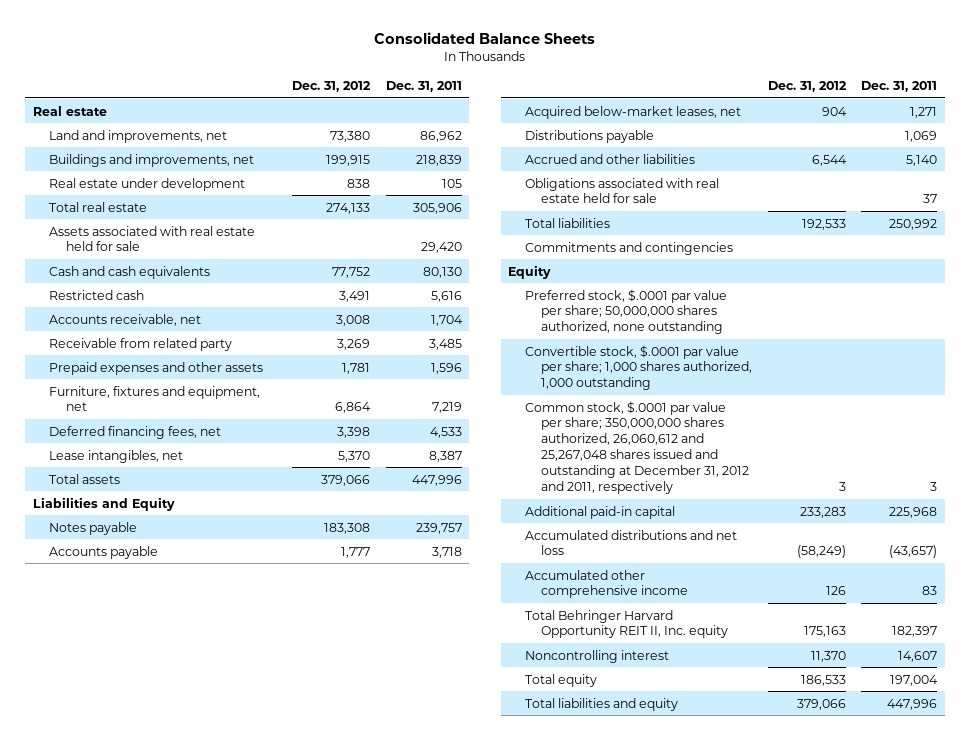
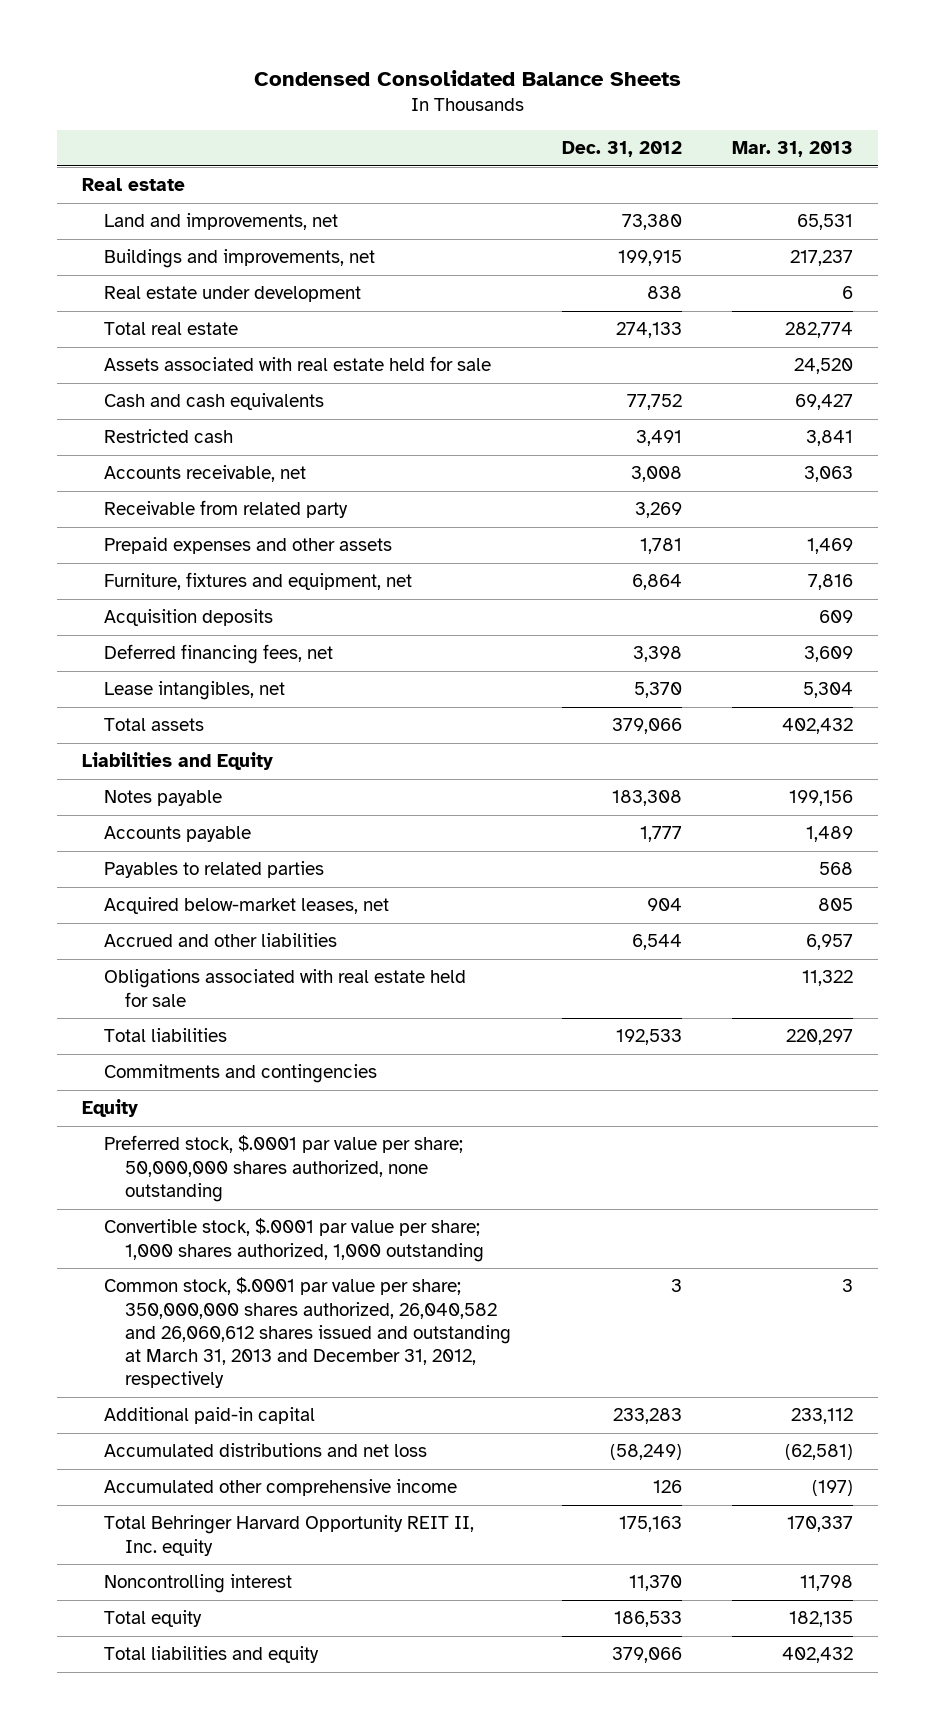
[374,32,596,45] Consolidated Balance Sheets -> [253,70,681,87] Condensed Consolidated Balance Sheets
[385,81,462,93] Dec. 31, 2011 -> none
none -> [732,141,854,158] Mar. 31, 2013
none -> [103,609,273,627] Acquisition deposits
none -> [103,861,324,879] Payables to related parties
[524,129,654,143] Distributions payable -> none
[524,400,750,495] Common stock, $.0001 par value per share; 350,000,000 shares authorized, 26,060,612 and 25,267,048 shares issued and outstanding at December 31, 2012 and 2011, respectively -> [103,1277,512,1389] Common stock, $.0001 par value per share; 350,000,000 shares authorized, 26,040,582 and 26,060,612 shares issued and outstanding at March 31, 2013 and December 31, 2012, respectively

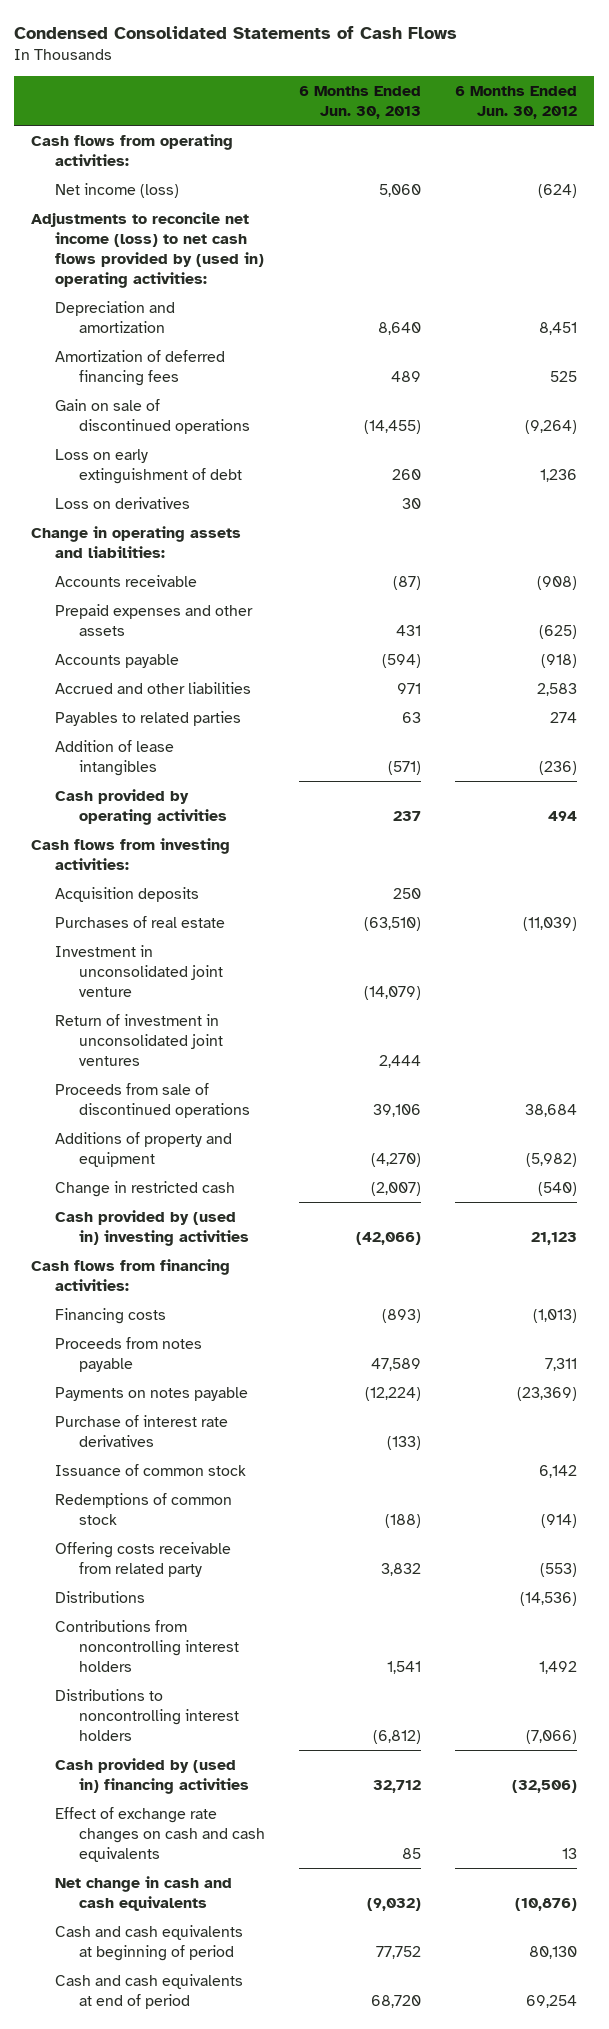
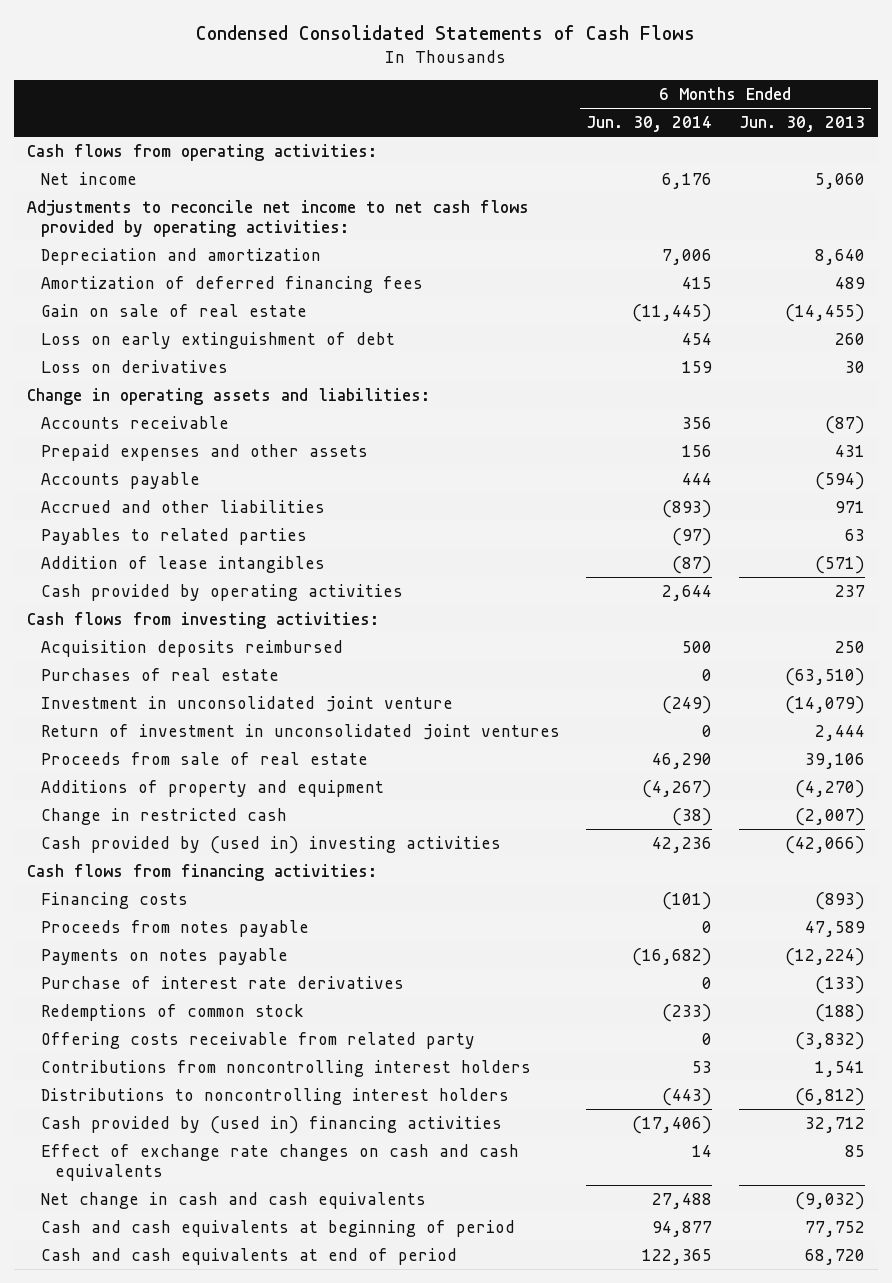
[455,85,578,119] 6 Months Ended Jun. 30, 2012 -> none
none -> [586,116,713,133] Jun. 30, 2014
[55,182,180,198] Net income (loss) -> [40,171,137,185] Net income
[31,211,265,289] Adjustments to reconcile net income (loss) to net cash flows provided by (used in) operating activities: -> [27,199,530,237] Adjustments to reconcile net income to net cash flows provided by operating activities:
[55,398,250,435] Gain on sale of discontinued operations -> [40,303,307,317] Gain on sale of real estate
[55,886,200,902] Acquisition deposits -> [40,639,343,657] Acquisition deposits reimbursed
[55,1082,250,1119] Proceeds from sale of discontinued operations -> [40,751,368,765] Proceeds from sale of real estate
[55,1463,247,1476] Issuance of common stock -> none
[55,1590,146,1603] Distributions -> none
[381,1563,422,1577] 3,832 -> [794,1031,865,1050] (3,832)

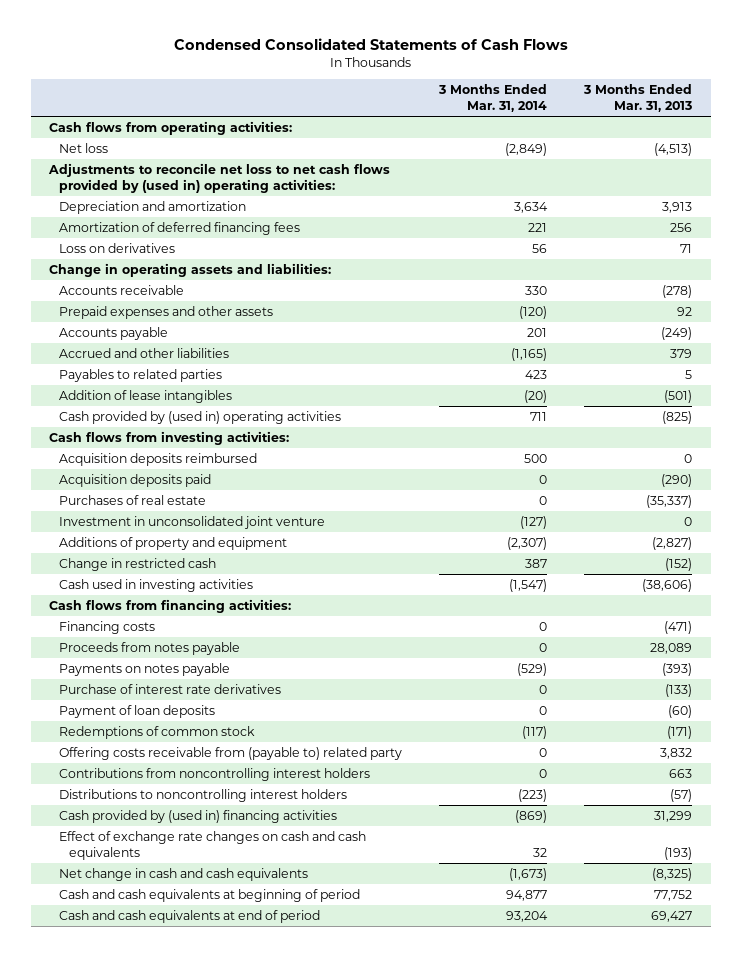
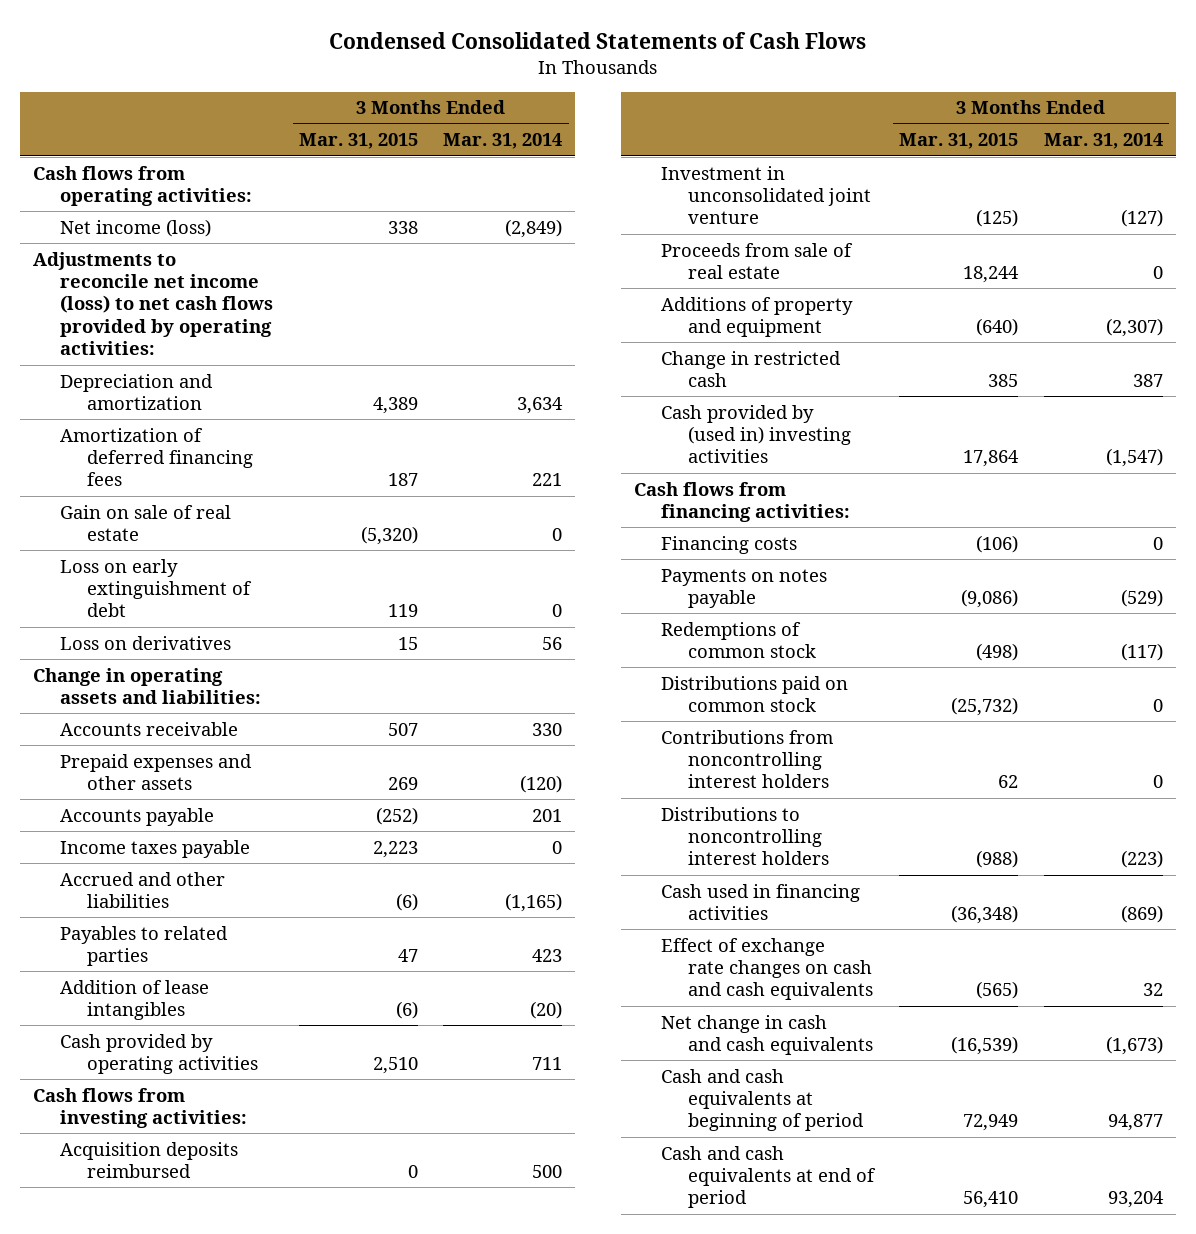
[583,84,693,112] 3 Months Ended Mar. 31, 2013 -> none
none -> [298,133,418,150] Mar. 31, 2015
[59,142,109,153] Net loss -> [60,218,212,237] Net income (loss)
[48,162,391,193] Adjustments to reconcile net loss to net cash flows provided by (used in) operating activities: -> [33,251,274,356] Adjustments to reconcile net income (loss) to net cash flows provided by operating activities:
none -> [60,504,232,541] Gain on sale of real estate
none -> [60,558,253,618] Loss on early extinguishment of debt
none -> [60,839,251,858] Income taxes payable
[59,410,342,424] Cash provided by (used in) operating activities -> [60,1033,259,1074] Cash provided by operating activities
[59,473,212,487] Acquisition deposits paid -> none
[59,494,207,505] Purchases of real estate -> none
none -> [660,242,853,279] Proceeds from sale of real estate
[59,578,254,592] Cash used in investing activities -> [660,404,851,464] Cash provided by (used in) investing activities
[59,641,241,655] Proceeds from notes payable -> none
[59,683,282,694] Purchase of interest rate derivatives -> none
[59,704,216,718] Payment of loan deposits -> none
[59,746,403,760] Offering costs receivable from (payable to) related party -> none
none -> [660,675,848,712] Distributions paid on common stock
[59,809,338,823] Cash provided by (used in) financing activities -> [660,883,860,920] Cash used in financing activities

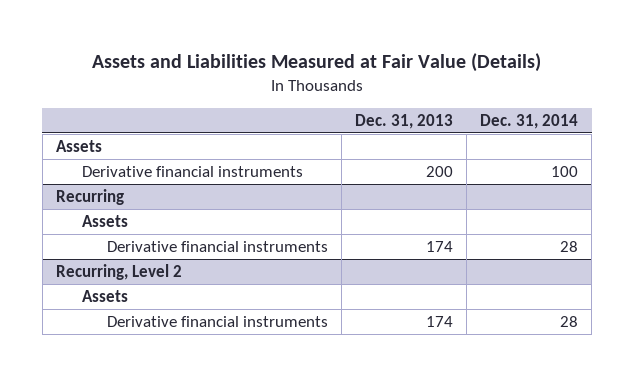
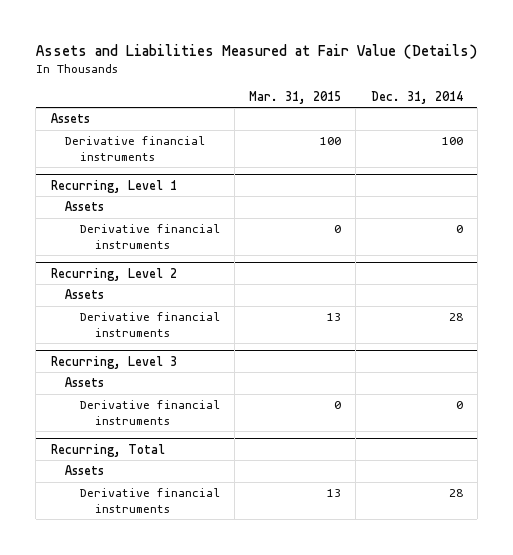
[355,113,454,129] Dec. 31, 2013 -> none
none -> [249,90,342,104] Mar. 31, 2015
[55,189,124,206] Recurring -> none
none -> [50,180,177,194] Recurring, Level 1
[560,241,579,253] 28 -> [455,225,463,234] 0
none -> [50,356,177,370] Recurring, Level 3
none -> [65,377,105,388] Assets
none -> [79,400,220,425] Derivative financial instruments
none -> [50,444,165,458] Recurring, Total
none -> [65,465,105,476] Assets
none -> [79,488,220,513] Derivative financial instruments

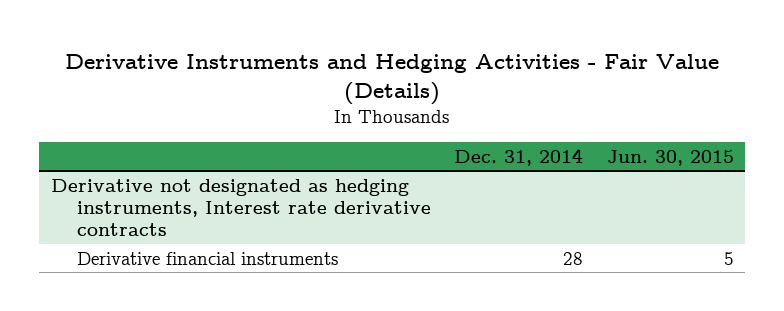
[35,43,477,59] Assets and Liabilities Measured at Fair Value (Details) -> [65,53,720,105] Derivative Instruments and Hedging Activities - Fair Value (Details)
[249,90,342,104] Mar. 31, 2015 -> none
none -> [606,149,734,166] Jun. 30, 2015
[50,113,90,124] Assets -> none
[65,136,206,161] Derivative financial instruments -> none
[50,180,177,194] Recurring, Level 1 -> none
[65,201,105,212] Assets -> none
[79,224,220,249] Derivative financial instruments -> none
[50,268,177,282] Recurring, Level 2 -> none
[65,289,105,300] Assets -> none
[79,312,220,337] Derivative financial instruments -> none
[50,356,177,370] Recurring, Level 3 -> none
[65,377,105,388] Assets -> none
[79,400,220,425] Derivative financial instruments -> none
[50,444,165,458] Recurring, Total -> none
[65,465,105,476] Assets -> none
none -> [50,178,432,237] Derivative not designated as hedging instruments, Interest rate derivative contracts

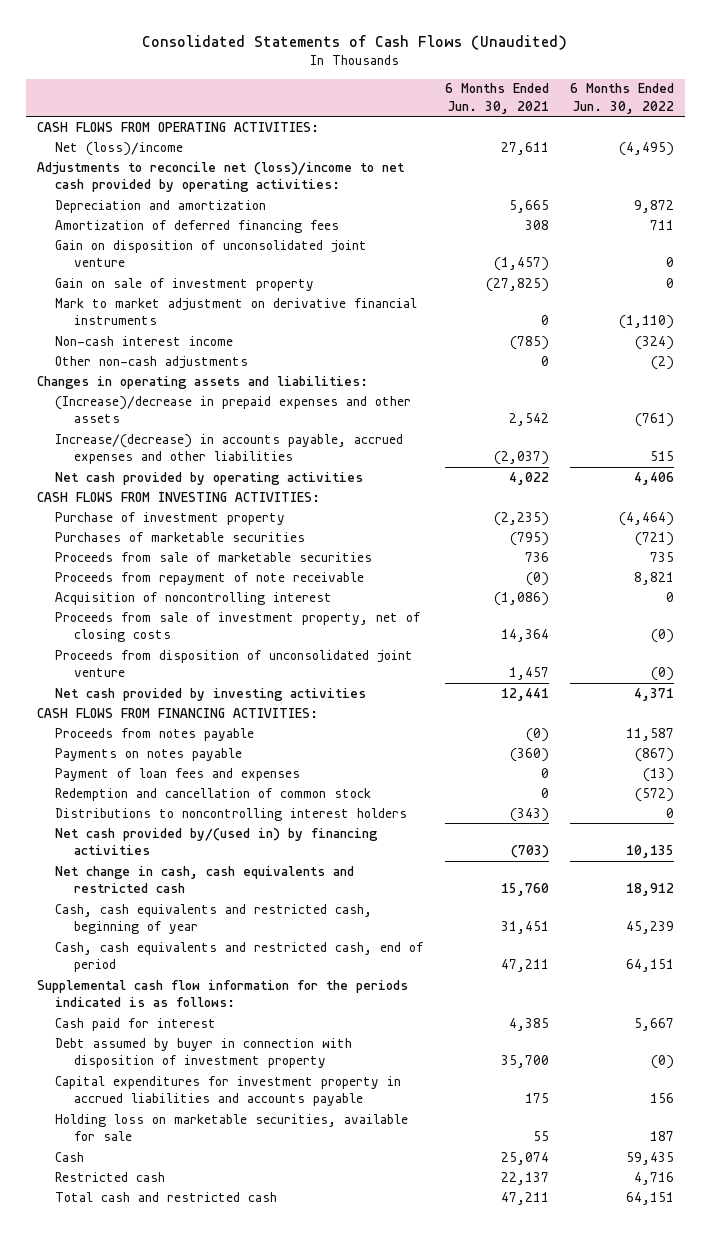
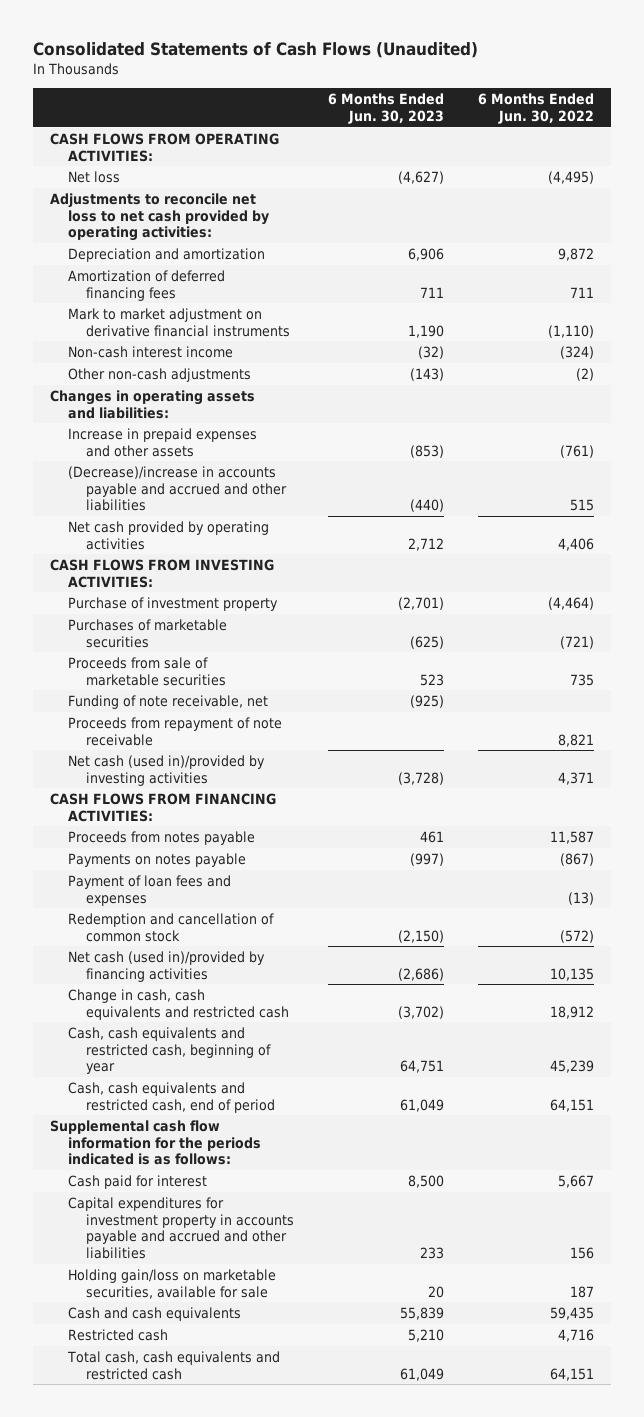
[444,83,549,114] 6 Months Ended Jun. 30, 2021 -> none
none -> [327,93,444,124] 6 Months Ended Jun. 30, 2023
[55,141,184,156] Net (loss)/income -> [67,170,120,183] Net loss
[36,161,405,192] Adjustments to reconcile net (loss)/income to net cash provided by operating activities: -> [49,192,269,242] Adjustments to reconcile net loss to net cash provided by operating activities:
[55,239,368,267] Gain on disposition of unconsolidated joint venture -> none
[55,277,315,291] Gain on sale of investment property -> none
[55,395,412,423] (Increase)/decrease in prepaid expenses and other assets -> [67,427,257,457] Increase in prepaid expenses and other assets
[55,433,404,464] Increase/(decrease) in accounts payable, accrued expenses and other liabilities -> [67,465,287,512] (Decrease)/increase in accounts payable and accrued and other liabilities
none -> [67,694,268,709] Funding of note receivable, net
[55,591,333,605] Acquisition of noncontrolling interest -> none
[55,611,421,642] Proceeds from sale of investment property, net of closing costs -> none
[55,649,414,677] Proceeds from disposition of unconsolidated joint venture -> none
[55,687,367,701] Net cash provided by investing activities -> [67,754,265,786] Net cash (used in)/provided by investing activities
[55,807,408,821] Distributions to noncontrolling interest holders -> none
[55,827,379,855] Net cash provided by/(used in) by financing activities -> [67,950,265,982] Net cash (used in)/provided by financing activities
[55,865,355,893] Net change in cash, cash equivalents and restricted cash -> [67,988,289,1020] Change in cash, cash equivalents and restricted cash
[55,1037,353,1068] Debt assumed by buyer in connection with disposition of investment property -> none
[55,1075,402,1106] Capital expenditures for investment property in accrued liabilities and accounts payable -> [67,1196,294,1260] Capital expenditures for investment property in accounts payable and accrued and other liabilities
[55,1113,409,1141] Holding loss on marketable securities, available for sale -> [67,1268,276,1299] Holding gain/loss on marketable securities, available for sale
[55,1151,85,1162] Cash -> [67,1306,241,1321] Cash and cash equivalents
[55,1191,278,1202] Total cash and restricted cash -> [66,1350,280,1380] Total cash, cash equivalents and restricted cash

